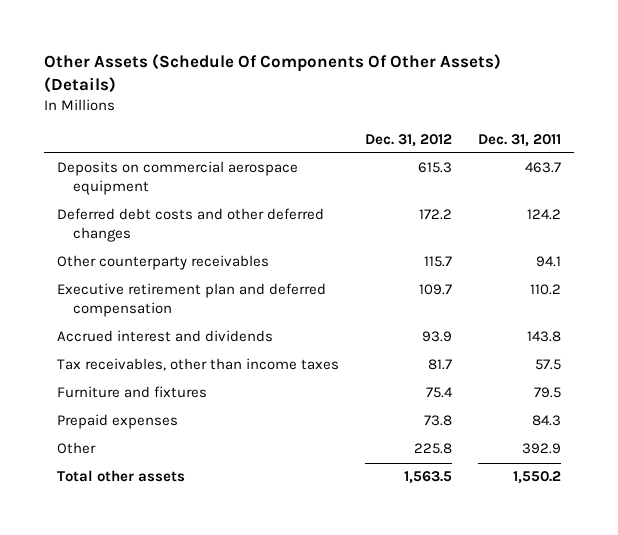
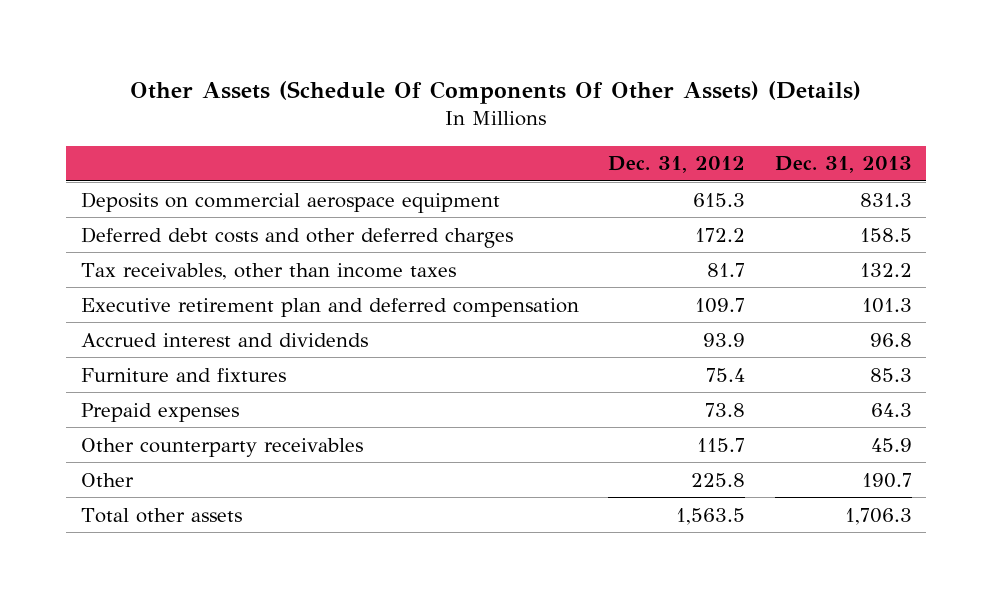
[477,133,561,147] Dec. 31, 2011 -> none
none -> [774,156,912,174] Dec. 31, 2013
[56,208,324,243] Deferred debt costs and other deferred changes -> [81,226,514,248] Deferred debt costs and other deferred charges
[56,358,339,372] Tax receivables, other than income taxes -> [81,262,457,280] Tax receivables, other than income taxes
[56,255,269,271] Other counterparty receivables -> [81,437,364,457] Other counterparty receivables

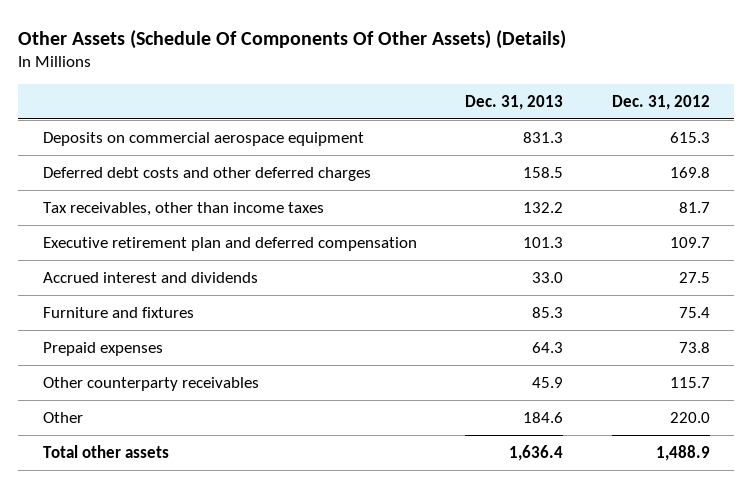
[695,227,746,242] 172.2 -> [669,166,710,178] 169.8
[703,332,746,347] 93.9 -> [678,271,710,283] 27.5
[869,332,912,347] 96.8 -> [532,271,564,283] 33.0
[691,472,746,487] 225.8 -> [669,411,710,423] 220.0
[861,472,912,488] 190.7 -> [523,411,564,423] 184.6
[676,507,746,525] 1,563.5 -> [655,444,710,461] 1,488.9
[844,507,912,525] 1,706.3 -> [509,444,564,461] 1,636.4

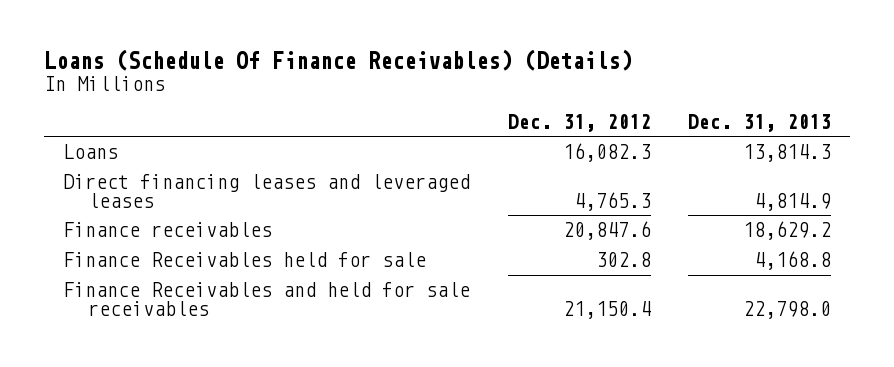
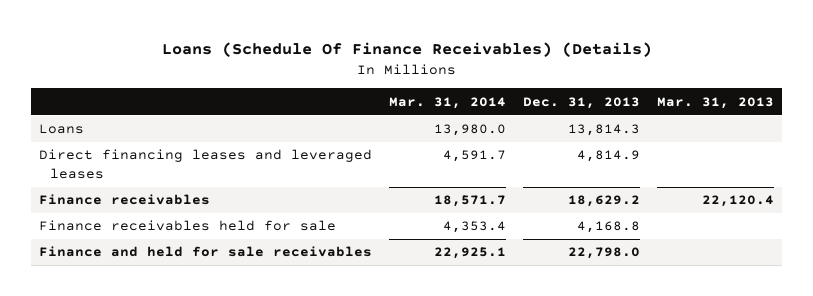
[507,113,651,132] Dec. 31, 2012 -> none
none -> [389,96,507,109] Mar. 31, 2014
none -> [657,96,775,109] Mar. 31, 2013
[63,252,427,268] Finance Receivables held for sale -> [39,220,337,232] Finance receivables held for sale
[63,282,471,316] Finance Receivables and held for sale receivables -> [39,246,373,258] Finance and held for sale receivables

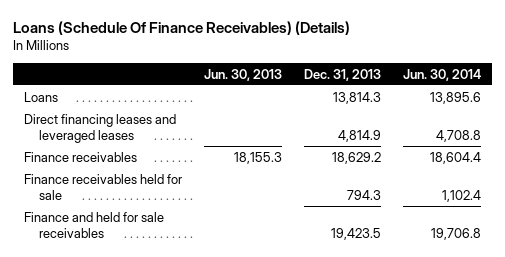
[389,96,507,109] Mar. 31, 2014 -> none
[657,96,775,109] Mar. 31, 2013 -> none
none -> [204,68,283,81] Jun. 30, 2013
none -> [403,68,482,81] Jun. 30, 2014
[577,221,641,234] 4,168.8 -> [347,189,382,200] 794.3
[568,247,641,260] 22,798.0 -> [331,227,382,240] 19,423.5

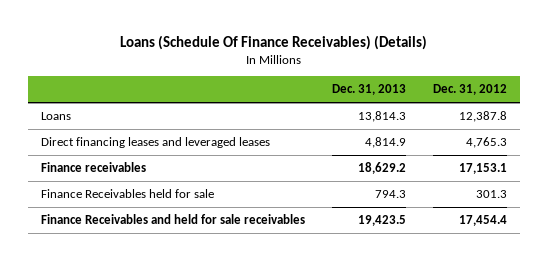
[204,68,283,81] Jun. 30, 2013 -> none
[403,68,482,81] Jun. 30, 2014 -> none
none -> [432,84,507,96] Dec. 31, 2012
[23,173,182,200] Finance receivables held for sale -> [40,189,214,199] Finance Receivables held for sale
[23,211,164,238] Finance and held for sale receivables -> [40,214,305,225] Finance Receivables and held for sale receivables

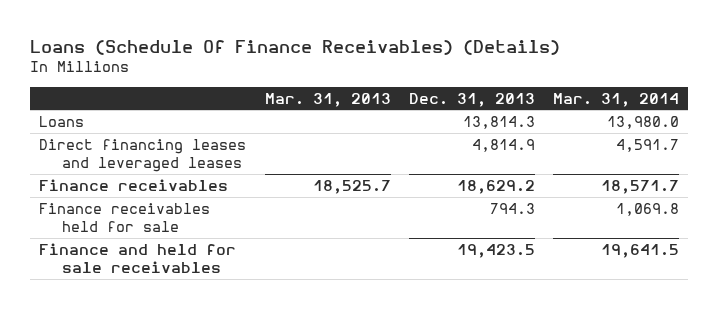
[432,84,507,96] Dec. 31, 2012 -> none
none -> [264,92,391,107] Mar. 31, 2013
none -> [552,92,679,107] Mar. 31, 2014
[40,189,214,199] Finance Receivables held for sale -> [39,202,211,232] Finance receivables held for sale
[40,214,305,225] Finance Receivables and held for sale receivables -> [39,242,237,273] Finance and held for sale receivables

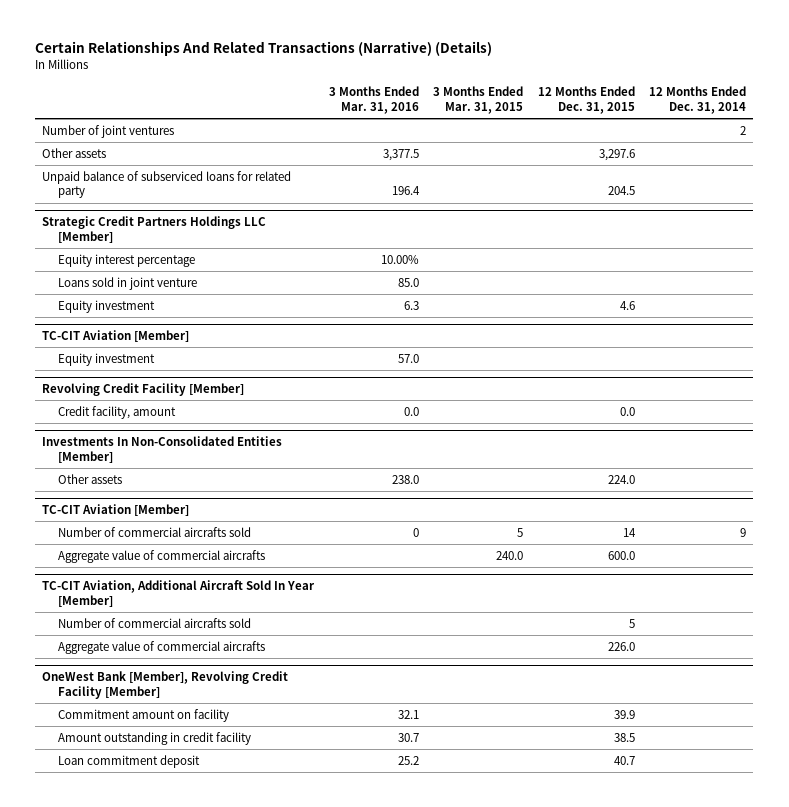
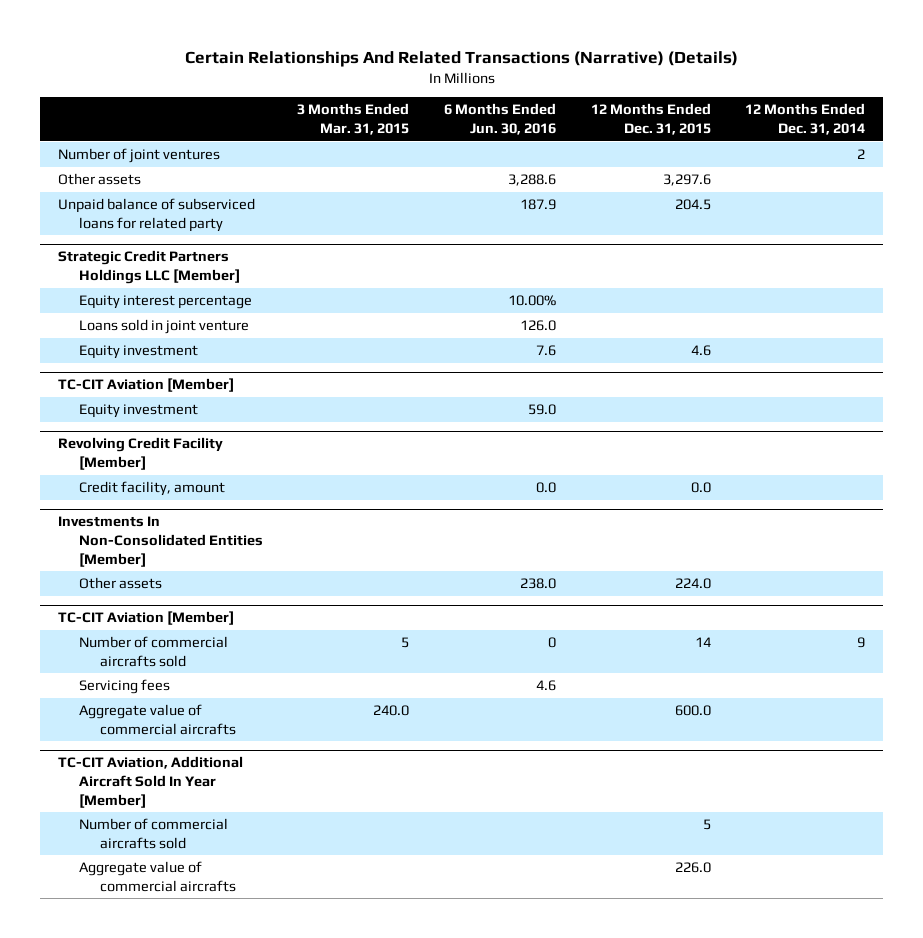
[328,86,419,115] 3 Months Ended Mar. 31, 2016 -> none
none -> [444,103,557,136] 6 Months Ended Jun. 30, 2016
none -> [78,679,170,695] Servicing fees
[42,671,289,699] OneWest Bank [Member], Revolving Credit Facility [Member] -> none
[57,708,229,722] Commitment amount on facility -> none
[57,731,251,745] Amount outstanding in credit facility -> none
[57,754,200,768] Loan commitment deposit -> none

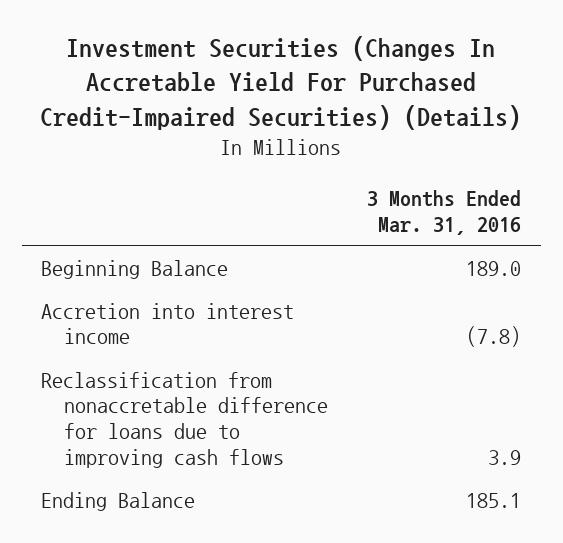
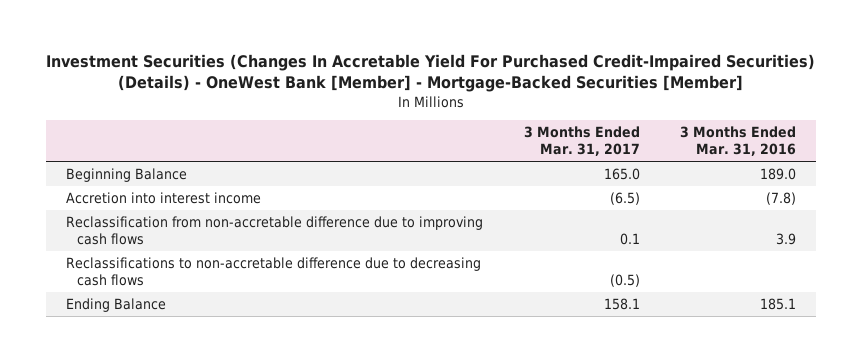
[40,35,522,130] Investment Securities (Changes In Accretable Yield For Purchased Credit-Impaired Securities) (Details) -> [46,54,816,93] Investment Securities (Changes In Accretable Yield For Purchased Credit-Impaired Securities) (Details) - OneWest Bank [Member] - Mortgage-Backed Securities [Member]
none -> [523,126,640,157] 3 Months Ended Mar. 31, 2017
[41,371,328,468] Reclassification from nonaccretable difference for loans due to improving cash flows -> [66,215,484,246] Reclassification from non-accretable difference due to improving cash flows
none -> [66,256,482,287] Reclassifications to non-accretable difference due to decreasing cash flows

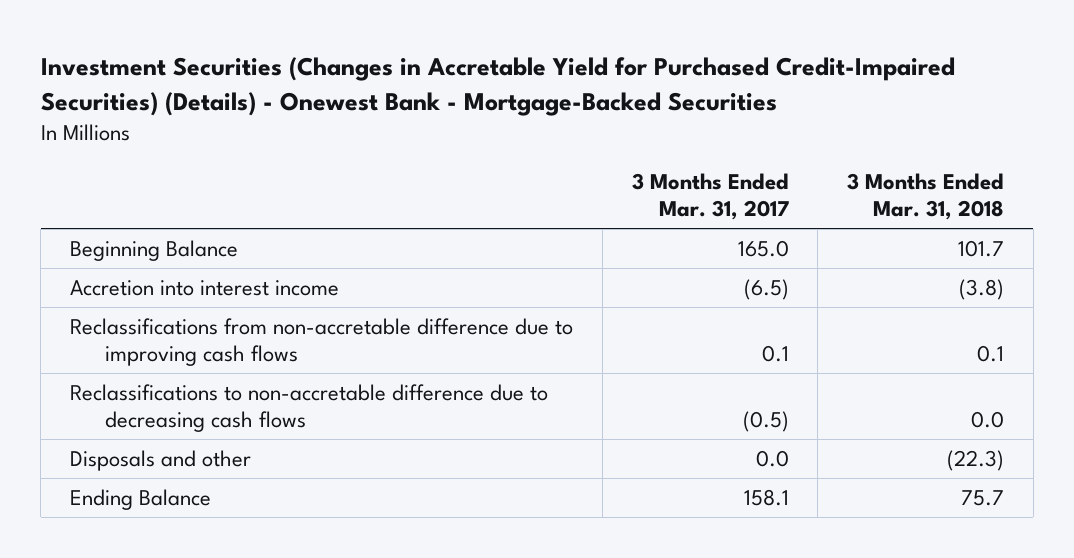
[46,54,816,93] Investment Securities (Changes In Accretable Yield For Purchased Credit-Impaired Securities) (Details) - OneWest Bank [Member] - Mortgage-Backed Securities [Member] -> [40,57,955,117] Investment Securities (Changes in Accretable Yield for Purchased Credit-Impaired Securities) (Details) - Onewest Bank - Mortgage-Backed Securities
[680,126,797,157] 3 Months Ended Mar. 31, 2016 -> none
none -> [847,173,1005,221] 3 Months Ended Mar. 31, 2018
[66,215,484,246] Reclassification from non-accretable difference due to improving cash flows -> [70,317,574,366] Reclassifications from non-accretable difference due to improving cash flows
none -> [70,449,252,471] Disposals and other

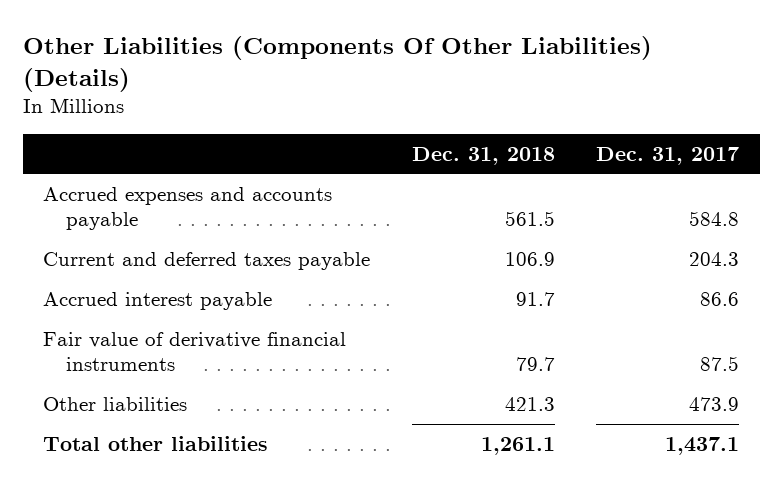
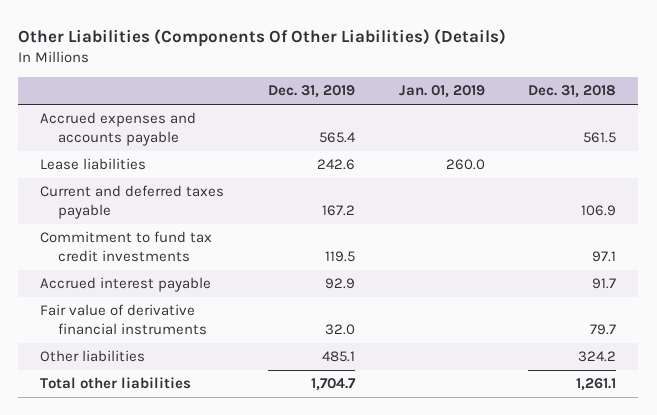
[596,146,740,165] Dec. 31, 2017 -> none
none -> [267,85,355,99] Dec. 31, 2019
none -> [398,85,485,99] Jan. 01, 2019
none -> [40,158,147,171] Lease liabilities
none -> [40,231,213,262] Commitment to fund tax credit investments
[504,396,555,411] 421.3 -> [578,351,617,363] 324.2

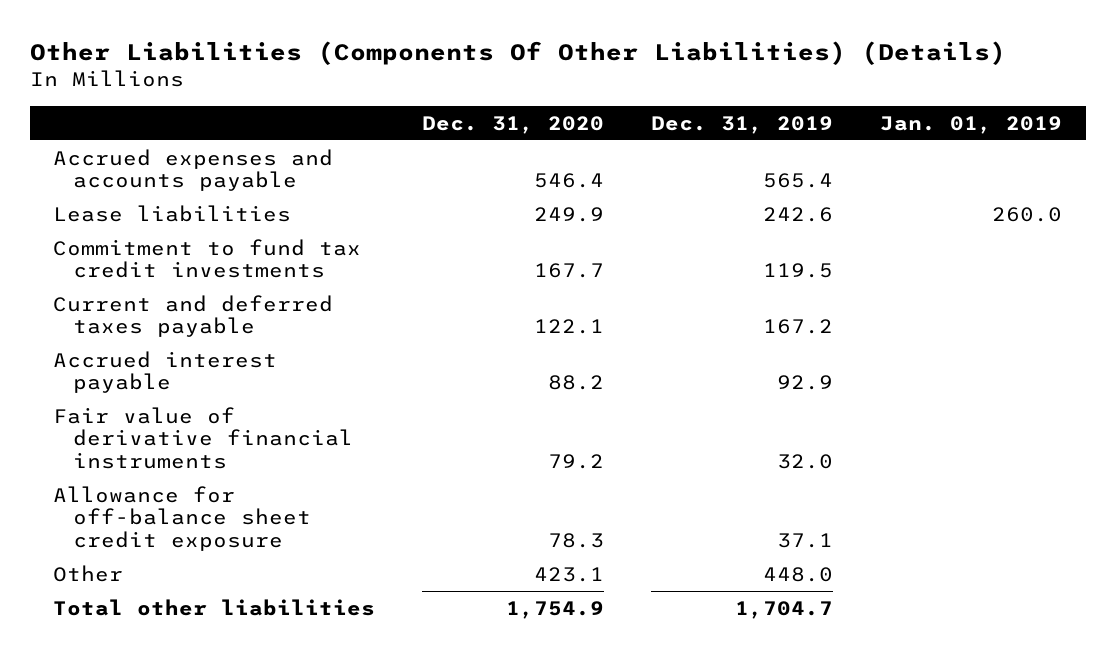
[528,85,617,99] Dec. 31, 2018 -> none
none -> [422,115,605,134] Dec. 31, 2020
[40,185,225,219] Current and deferred taxes payable -> [53,294,334,338] Current and deferred taxes payable
none -> [53,485,312,551] Allowance for off-balance sheet credit exposure
[40,350,146,363] Other liabilities -> [53,564,124,582] Other
[321,351,355,363] 485.1 -> [763,566,834,582] 448.0

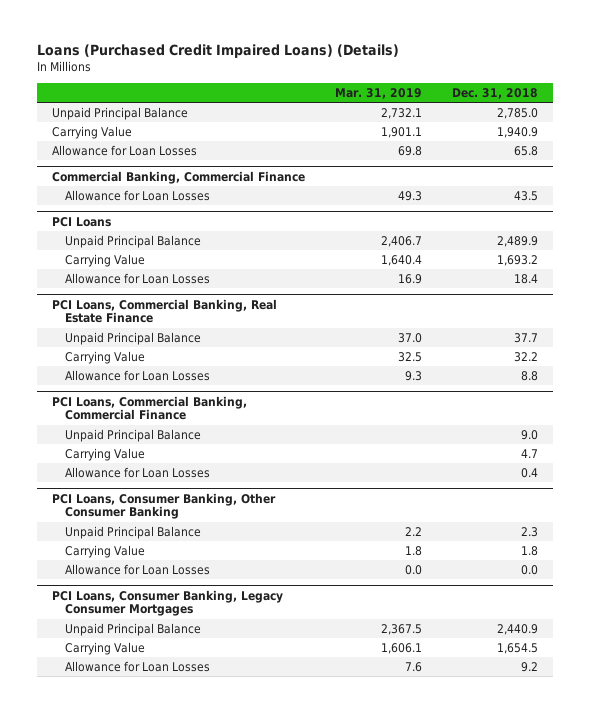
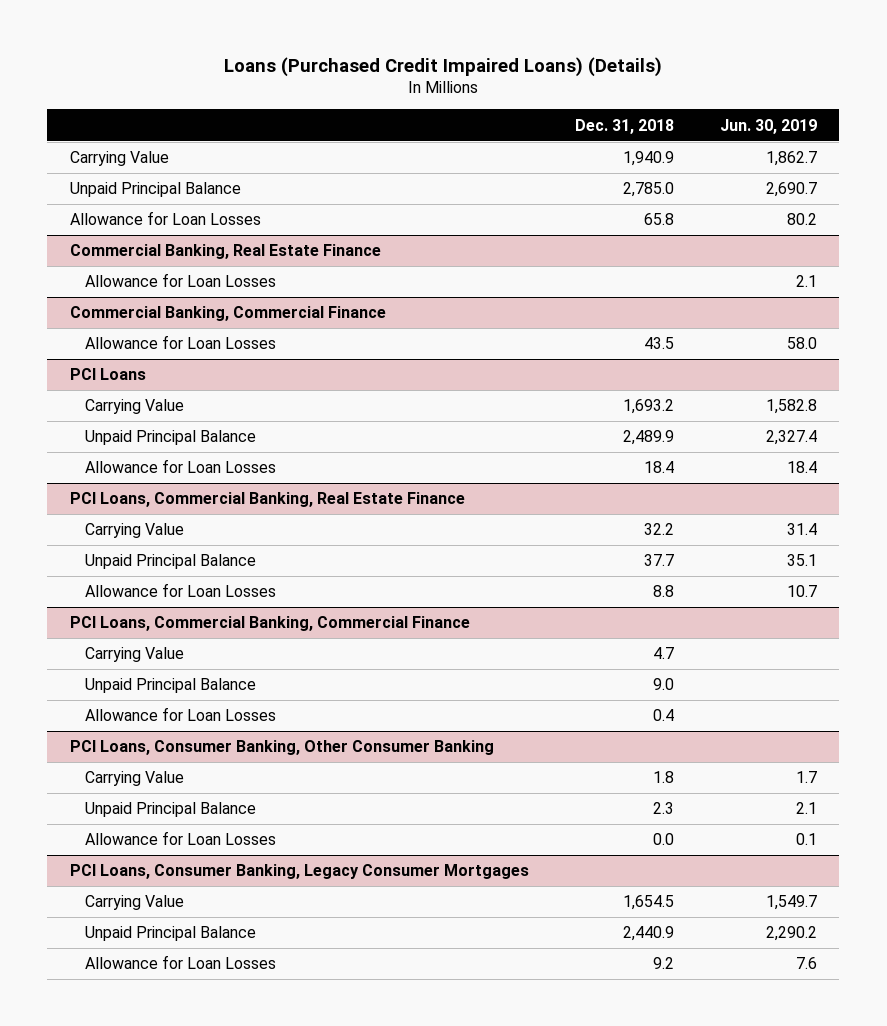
[335,87,423,99] Mar. 31, 2019 -> none
none -> [719,118,817,134] Jun. 30, 2019
[52,106,189,120] Unpaid Principal Balance -> [70,182,242,198] Unpaid Principal Balance
none -> [70,244,382,260] Commercial Banking, Real Estate Finance
none -> [85,273,277,288] Allowance for Loan Losses
[64,234,201,248] Unpaid Principal Balance -> [85,430,257,446] Unpaid Principal Balance
[64,331,201,345] Unpaid Principal Balance -> [85,554,257,570] Unpaid Principal Balance
[64,428,201,442] Unpaid Principal Balance -> [85,678,257,694] Unpaid Principal Balance
[64,525,201,539] Unpaid Principal Balance -> [85,802,257,818] Unpaid Principal Balance
[64,622,201,636] Unpaid Principal Balance -> [85,926,257,942] Unpaid Principal Balance

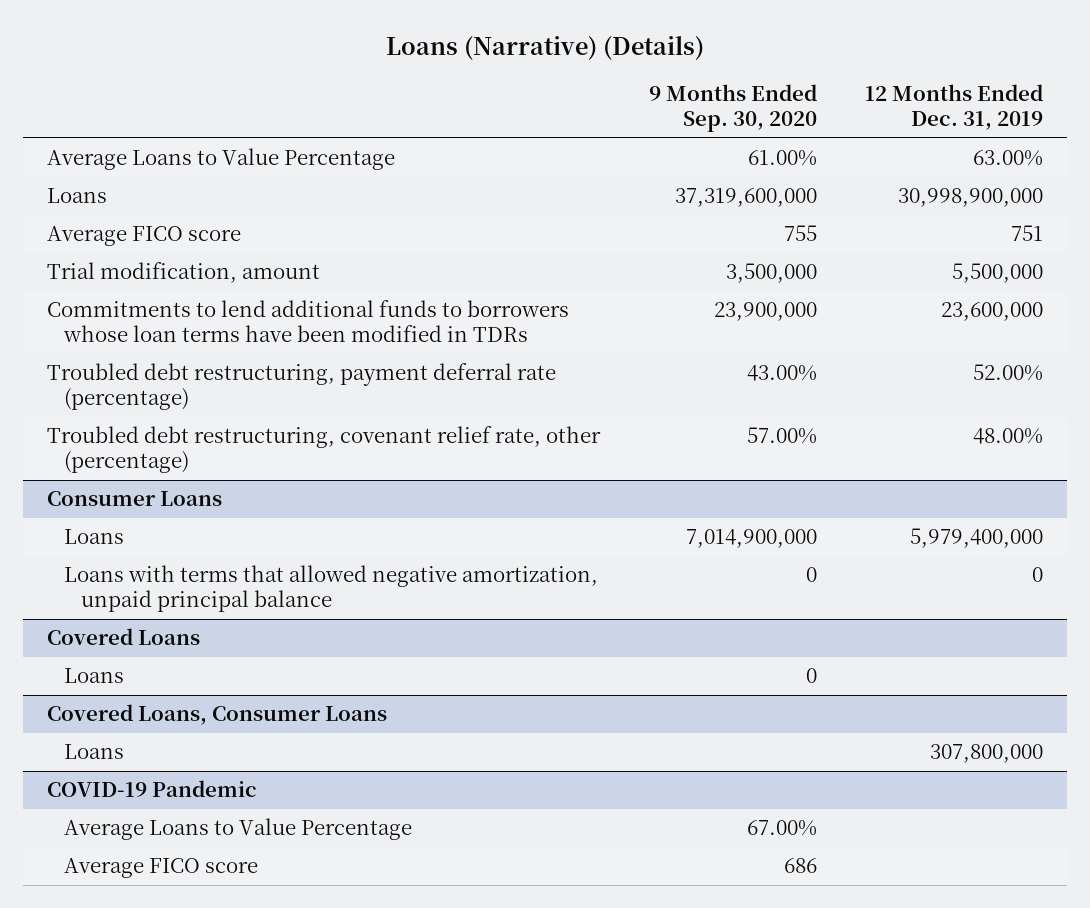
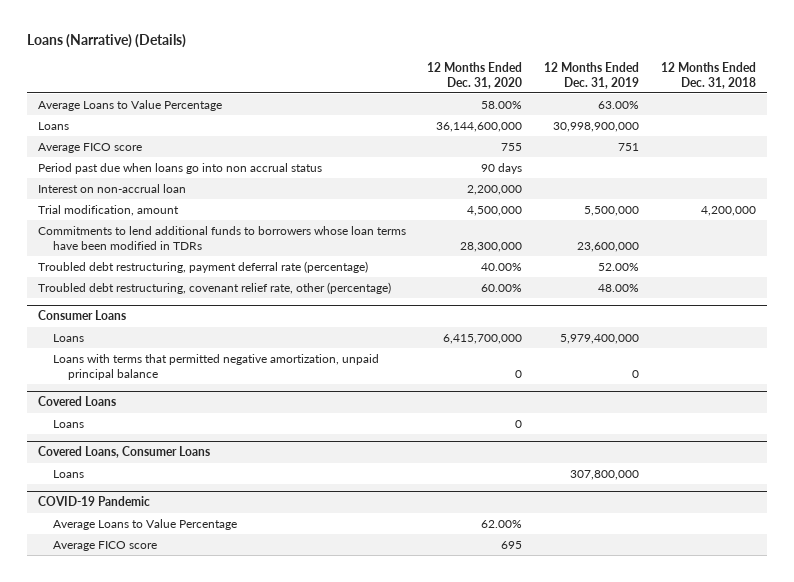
[648,84,817,133] 9 Months Ended Sep. 30, 2020 -> none
none -> [427,61,523,89] 12 Months Ended Dec. 31, 2020
none -> [661,61,757,89] 12 Months Ended Dec. 31, 2018
none -> [37,162,322,174] Period past due when loans go into non accrual status
none -> [37,183,186,193] Interest on non-accrual loan
[64,565,599,613] Loans with terms that allowed negative amortization, unpaid principal balance -> [52,353,379,380] Loans with terms that permitted negative amortization, unpaid principal balance

